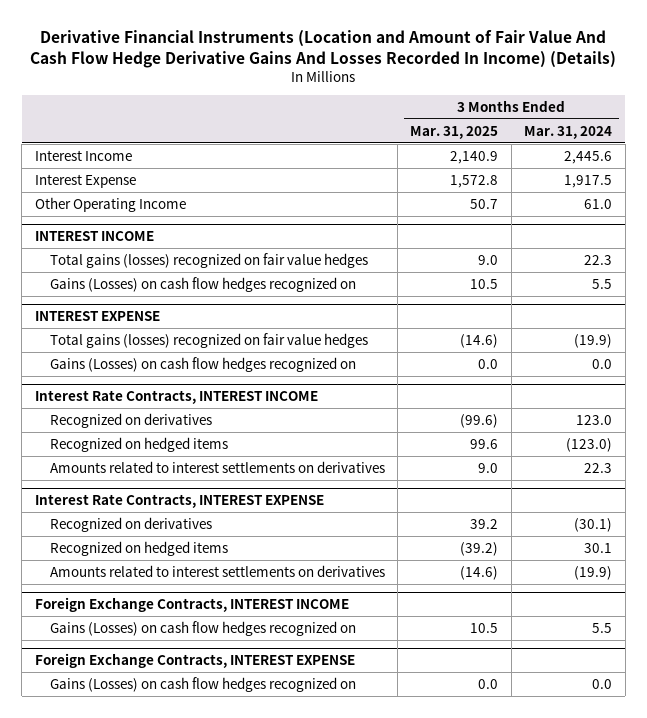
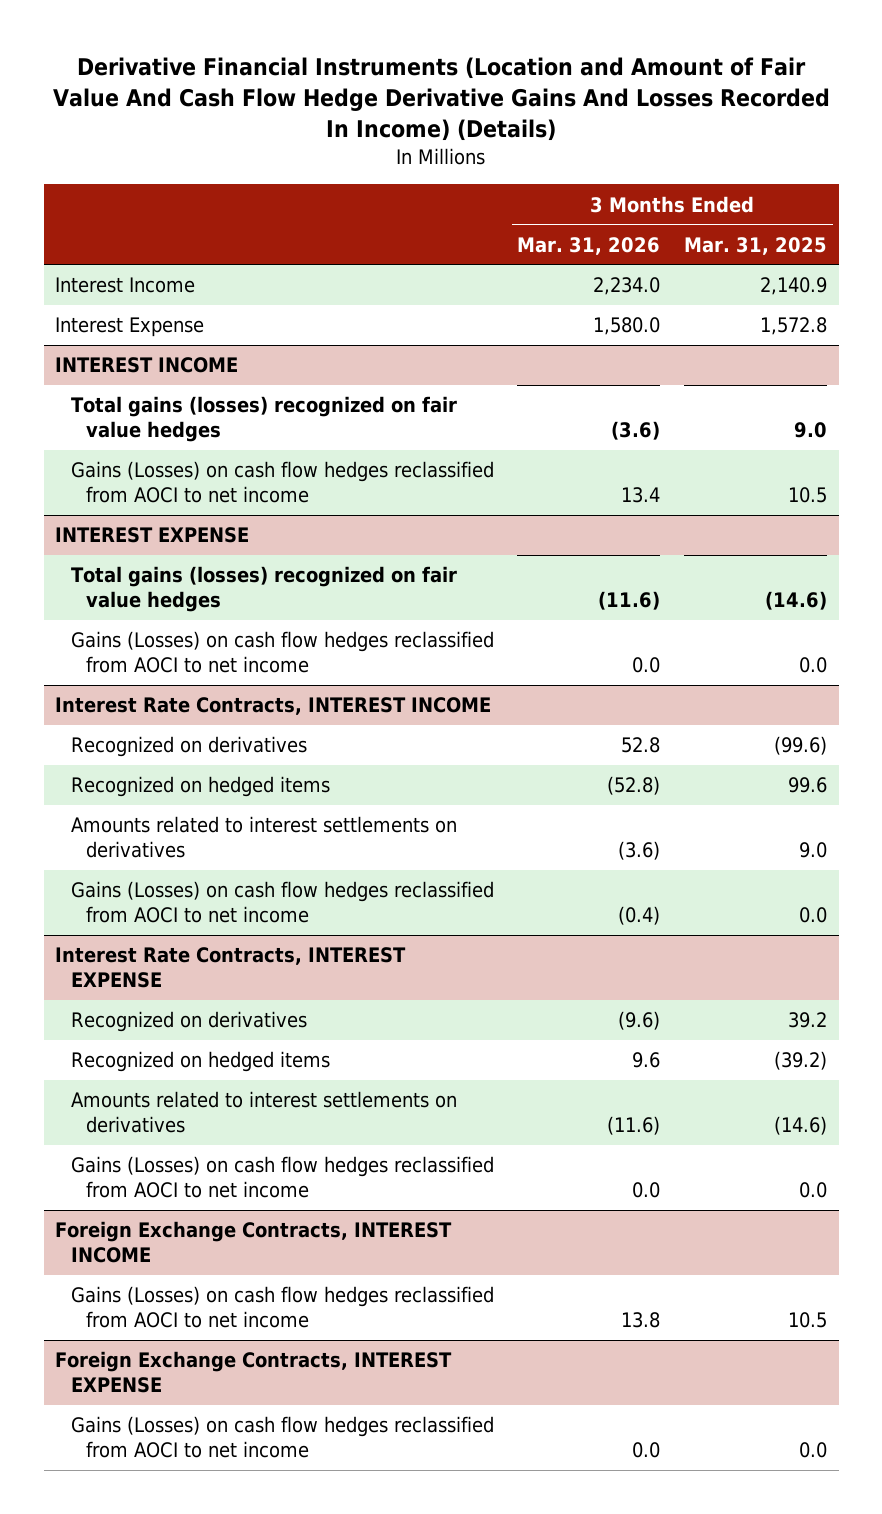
[524,125,613,139] Mar. 31, 2024 -> none
none -> [517,236,661,255] Mar. 31, 2026
[34,196,186,212] Other Operating Income -> none
[49,276,356,292] Gains (Losses) on cash flow hedges recognized on -> [70,461,494,504] Gains (Losses) on cash flow hedges reclassified from AOCI to net income
[49,356,356,372] Gains (Losses) on cash flow hedges recognized on -> [70,631,494,674] Gains (Losses) on cash flow hedges reclassified from AOCI to net income
none -> [70,881,494,924] Gains (Losses) on cash flow hedges reclassified from AOCI to net income
none -> [70,1156,494,1199] Gains (Losses) on cash flow hedges reclassified from AOCI to net income
[49,620,356,636] Gains (Losses) on cash flow hedges recognized on -> [70,1286,494,1329] Gains (Losses) on cash flow hedges reclassified from AOCI to net income
[49,676,356,692] Gains (Losses) on cash flow hedges recognized on -> [70,1416,494,1459] Gains (Losses) on cash flow hedges reclassified from AOCI to net income

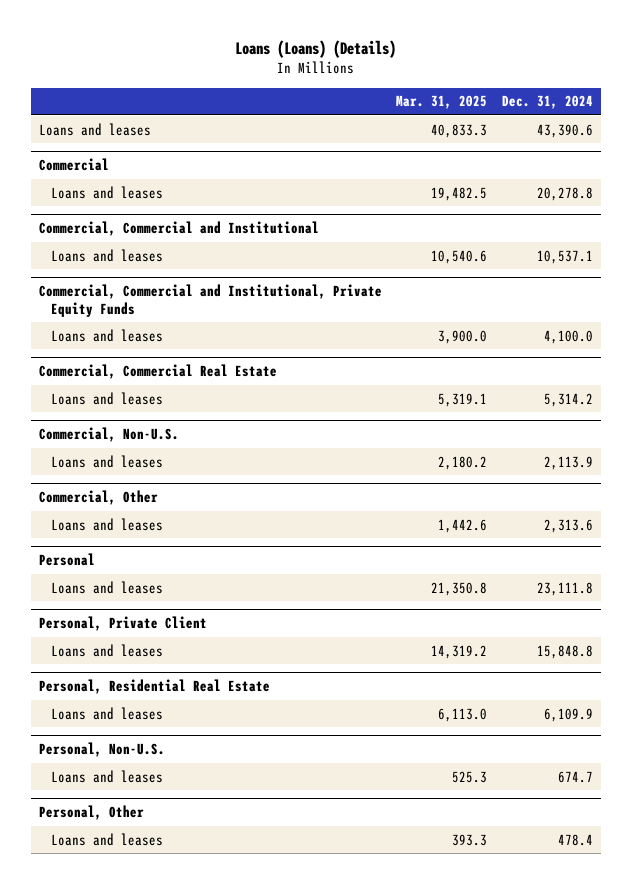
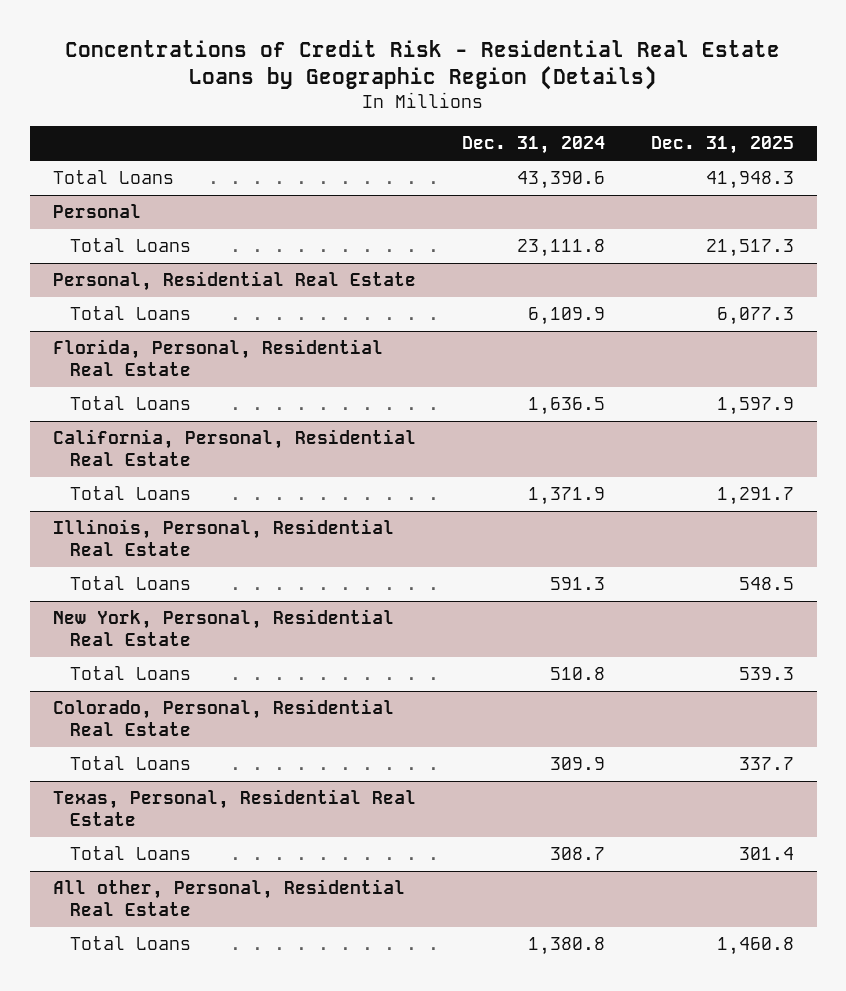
[234,39,396,58] Loans (Loans) (Details) -> [65,39,781,91] Concentrations of Credit Risk - Residential Real Estate Loans by Geographic Region (Details)
[396,95,488,110] Mar. 31, 2025 -> none
none -> [650,136,794,155] Dec. 31, 2025
[38,158,109,172] Commercial -> none
[50,185,163,199] Loans and leases -> none
[38,221,319,237] Commercial, Commercial and Institutional -> none
[50,248,163,262] Loans and leases -> none
[38,284,382,317] Commercial, Commercial and Institutional, Private Equity Funds -> none
[50,328,163,342] Loans and leases -> none
[38,364,277,380] Commercial, Commercial Real Estate -> none
[50,391,163,405] Loans and leases -> none
[38,427,179,443] Commercial, Non-U.S. -> none
[50,454,163,468] Loans and leases -> none
[38,490,158,506] Commercial, Other -> none
[50,517,163,531] Loans and leases -> none
[38,122,151,136] Loans and leases -> [52,170,174,185] Total Loans
[38,616,207,632] Personal, Private Client -> none
[50,643,163,657] Loans and leases -> none
[50,580,163,594] Loans and leases -> [69,238,191,253] Total Loans
[38,742,165,758] Personal, Non-U.S. -> none
[38,805,144,821] Personal, Other -> none
[50,706,163,720] Loans and leases -> [69,306,191,321] Total Loans
none -> [52,339,383,377] Florida, Personal, Residential Real Estate
[50,769,163,783] Loans and leases -> [69,396,191,411] Total Loans
[558,770,594,783] 674.7 -> [527,397,605,416] 1,636.5
none -> [52,429,416,467] California, Personal, Residential Real Estate
[50,832,163,846] Loans and leases -> [69,486,191,501] Total Loans
[558,833,594,846] 478.4 -> [527,487,605,506] 1,371.9
none -> [52,519,394,557] Illinois, Personal, Residential Real Estate
none -> [69,576,191,591] Total Loans
none -> [52,609,394,647] New York, Personal, Residential Real Estate
none -> [69,666,191,681] Total Loans
none -> [52,699,394,737] Colorado, Personal, Residential Real Estate
none -> [69,756,191,771] Total Loans
none -> [52,789,416,827] Texas, Personal, Residential Real Estate
none -> [69,846,191,861] Total Loans
none -> [52,879,405,917] All other, Personal, Residential Real Estate
none -> [69,936,191,951] Total Loans

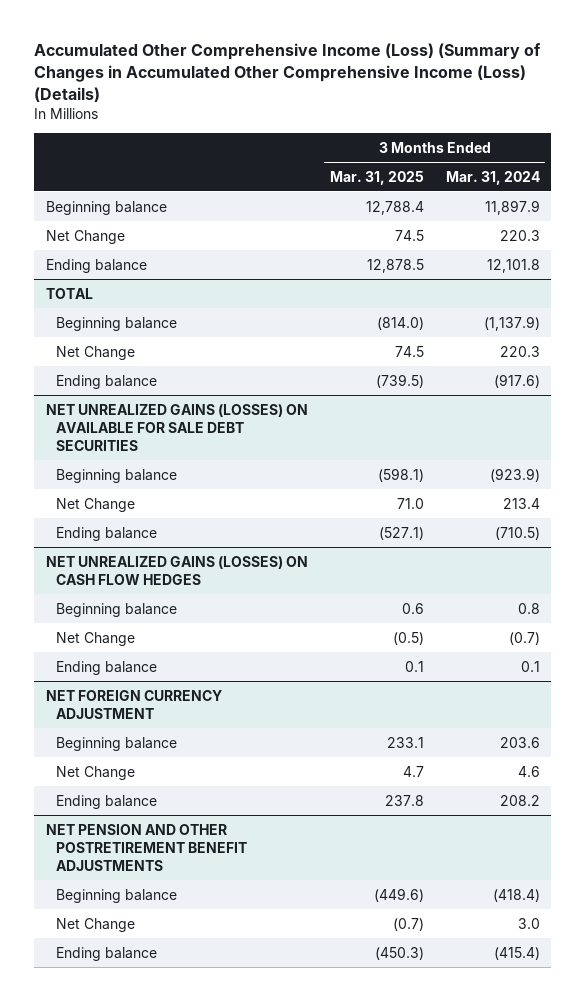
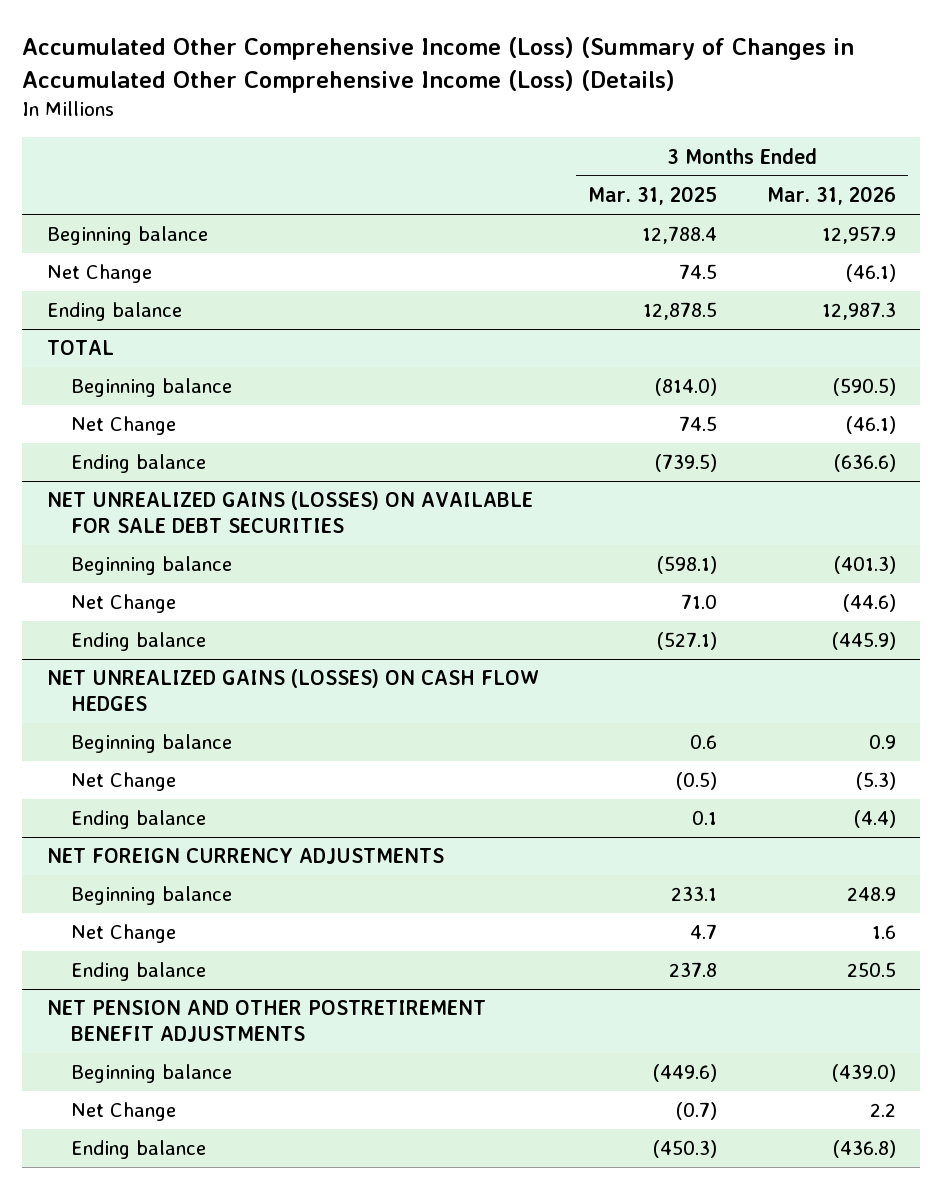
[445,170,540,185] Mar. 31, 2024 -> none
none -> [766,186,896,206] Mar. 31, 2026
[45,689,222,719] NET FOREIGN CURRENCY ADJUSTMENT -> [46,848,444,865] NET FOREIGN CURRENCY ADJUSTMENTS

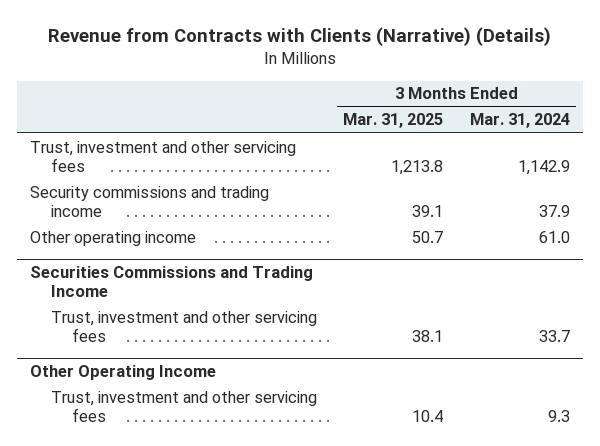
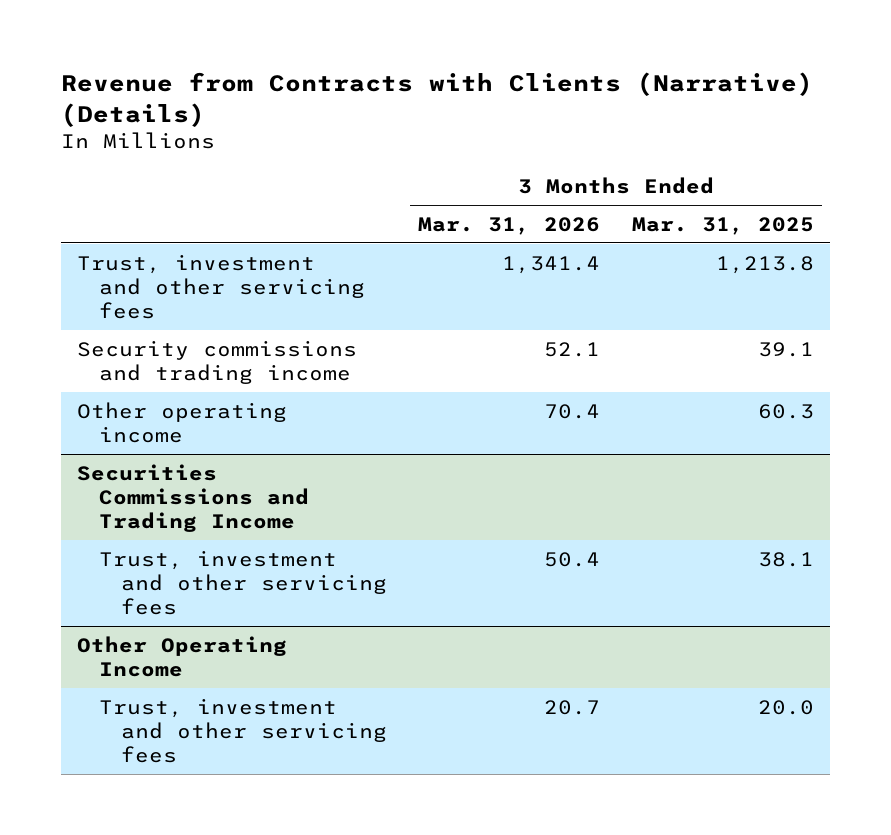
[469,113,570,129] Mar. 31, 2024 -> none
none -> [418,216,601,235] Mar. 31, 2026
[412,230,444,243] 50.7 -> [757,403,814,419] 60.3
[412,409,444,422] 10.4 -> [757,699,814,715] 20.0

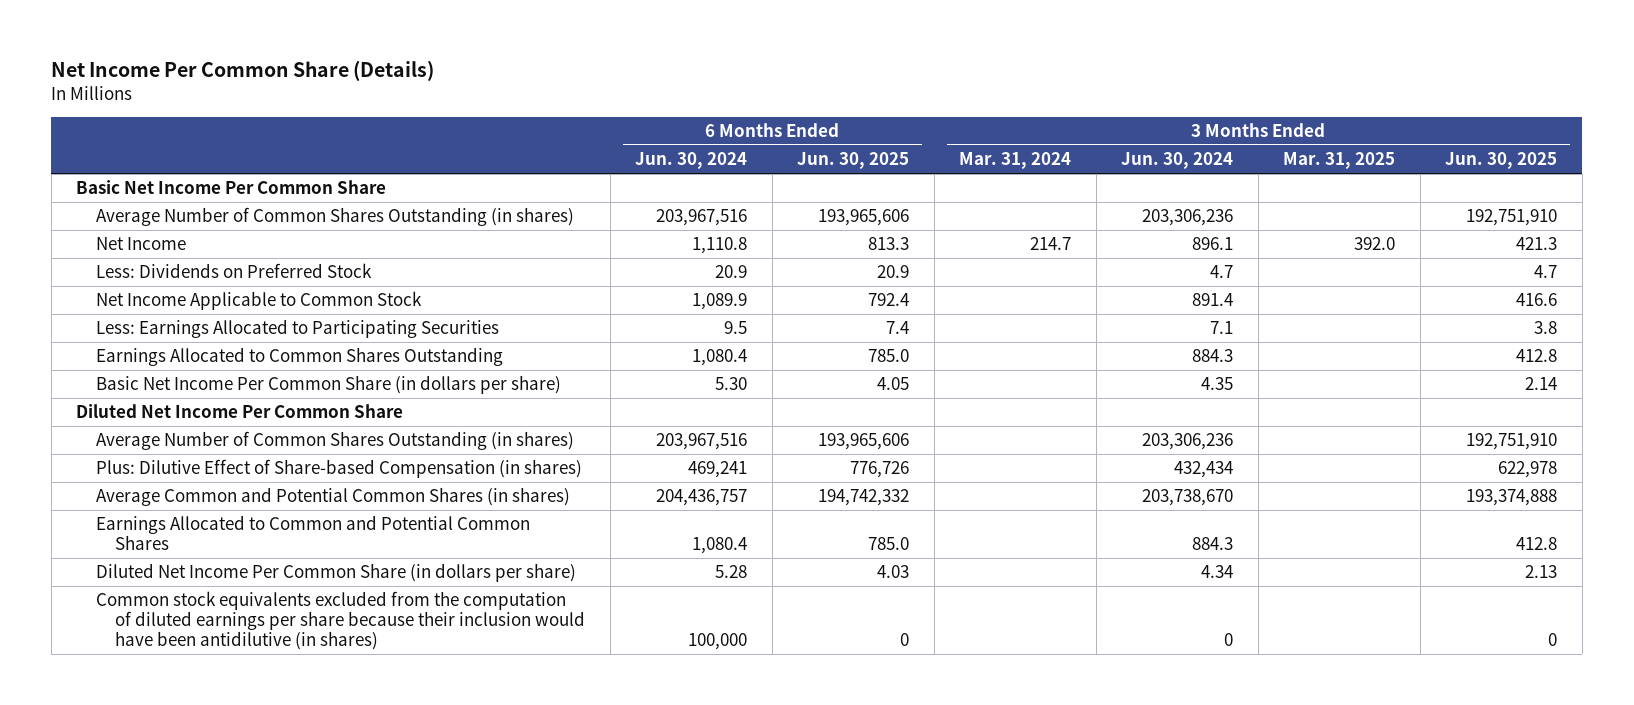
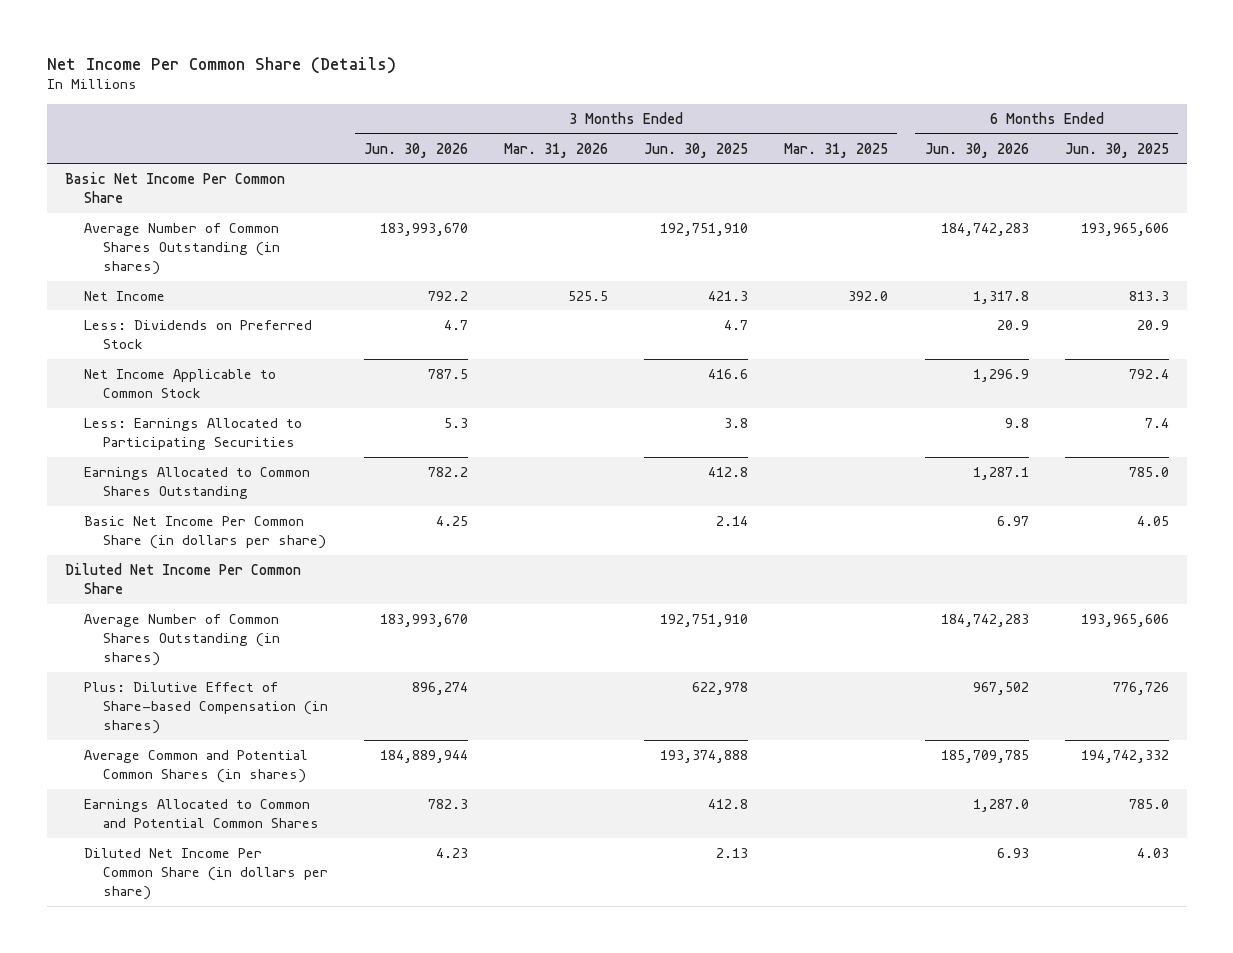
[635,152,748,170] Jun. 30, 2024 -> none
[959,152,1072,170] Mar. 31, 2024 -> none
[1121,152,1234,170] Jun. 30, 2024 -> none
none -> [363,142,468,158] Jun. 30, 2026
none -> [504,142,609,158] Mar. 31, 2026
none -> [924,142,1029,158] Jun. 30, 2026
[95,591,586,650] Common stock equivalents excluded from the computation of diluted earnings per share because their inclusion would have been antidilutive (in shares) -> none

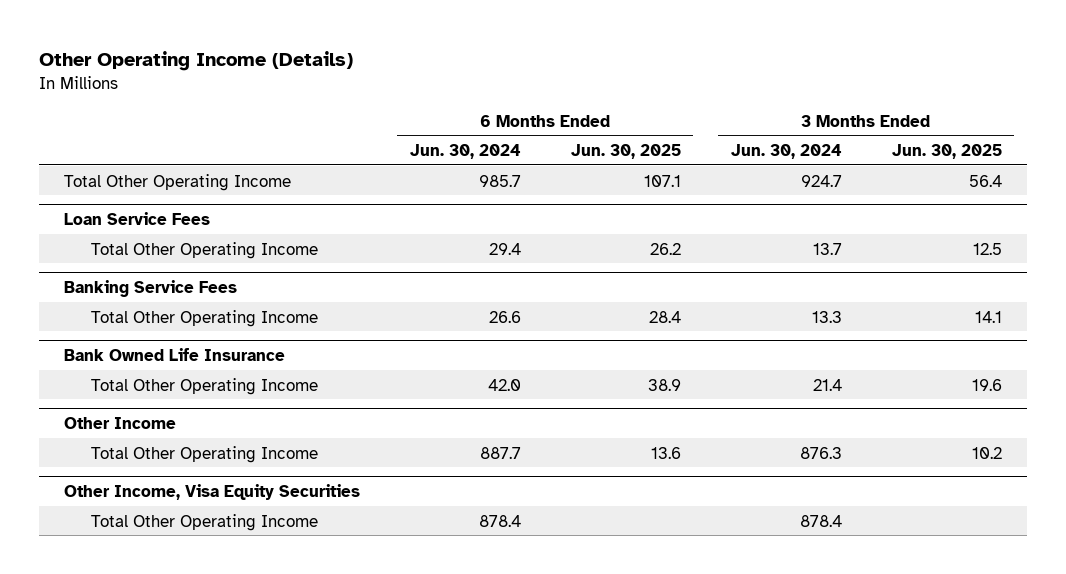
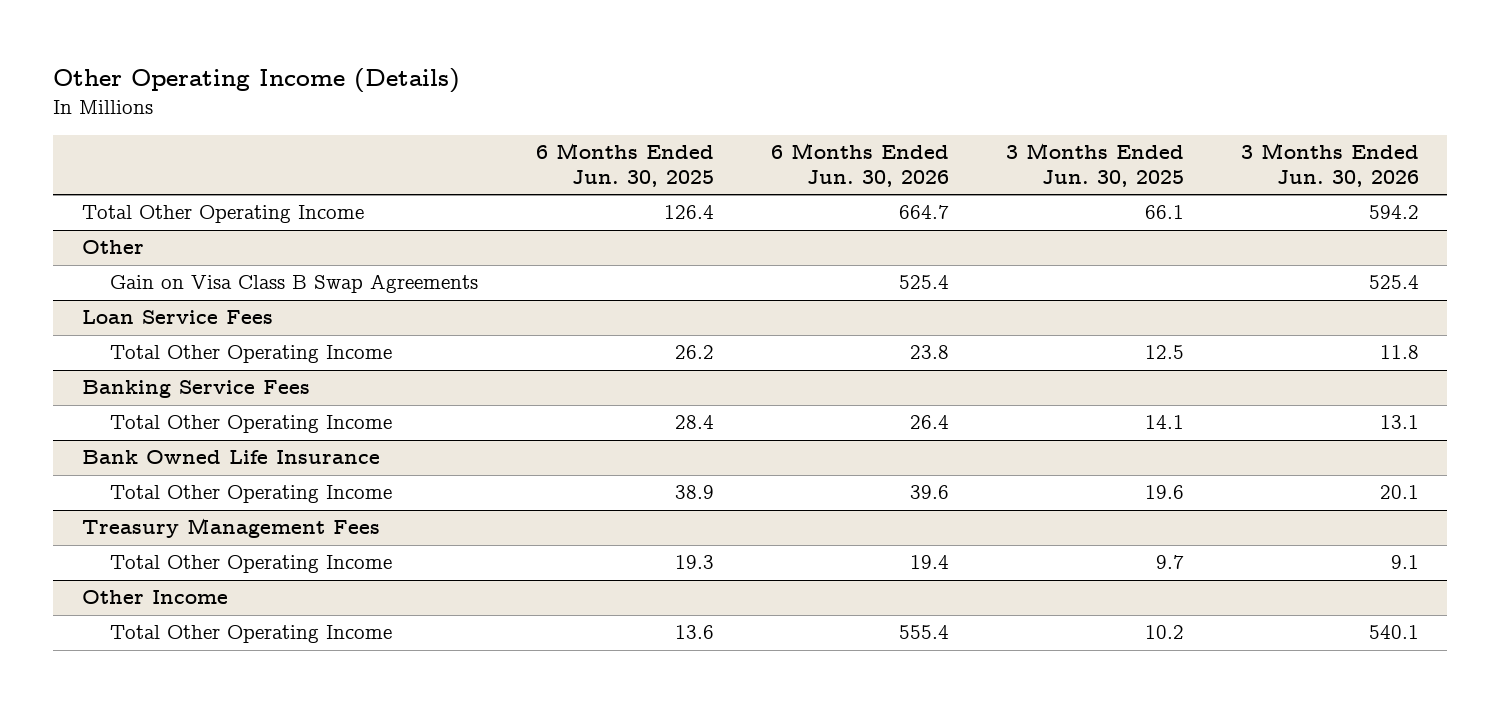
[409,143,521,159] Jun. 30, 2024 -> none
[730,143,842,159] Jun. 30, 2024 -> none
none -> [770,142,949,187] 6 Months Ended Jun. 30, 2026
none -> [1240,142,1419,187] 3 Months Ended Jun. 30, 2026
[643,174,681,187] 107.1 -> [663,205,714,220] 126.4
[968,174,1002,187] 56.4 -> [1144,205,1184,220] 66.1
none -> [81,240,144,255] Other
none -> [110,274,479,294] Gain on Visa Class B Swap Agreements
none -> [81,518,380,539] Treasury Management Fees
none -> [110,555,393,574] Total Other Operating Income
[63,484,360,501] Other Income, Visa Equity Securities -> none
[91,513,319,531] Total Other Operating Income -> none

